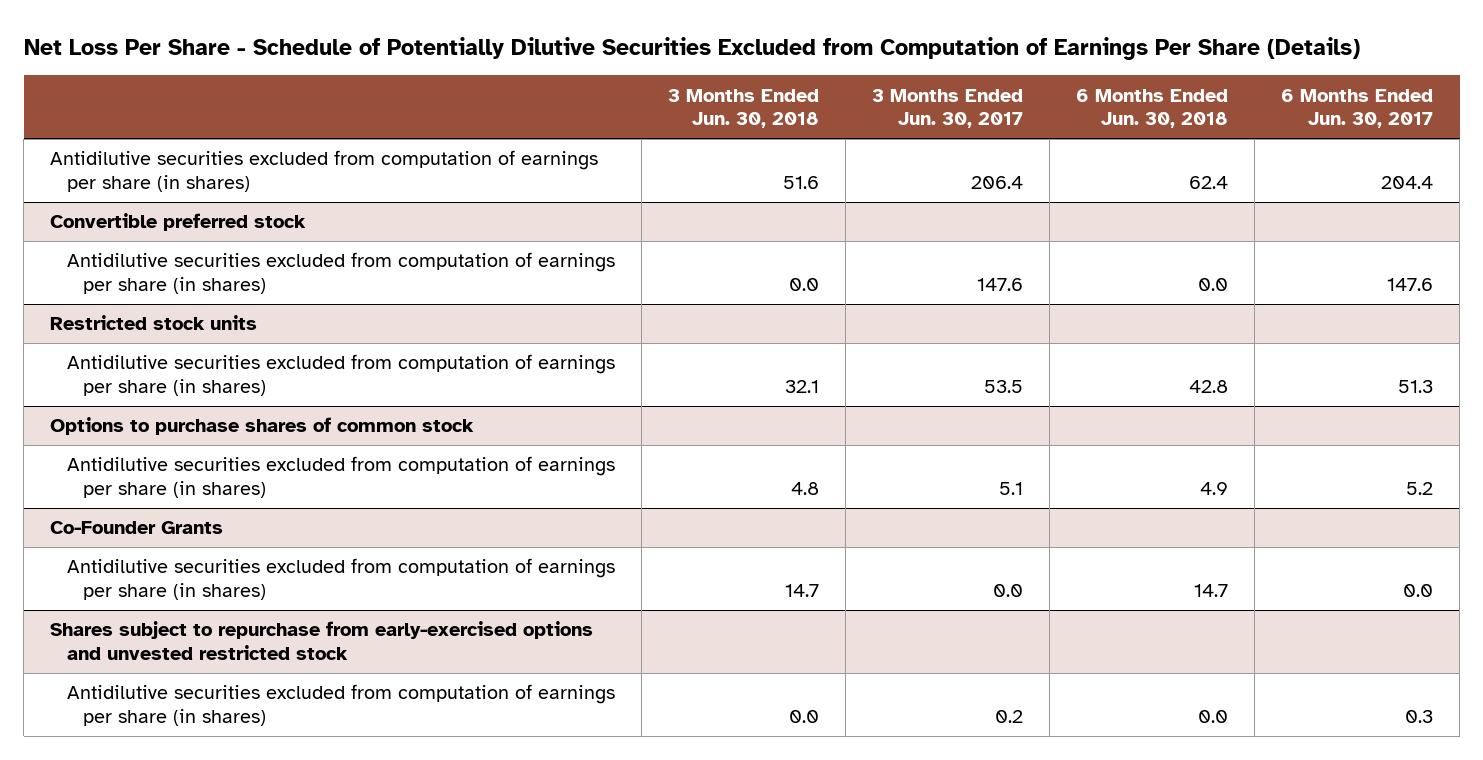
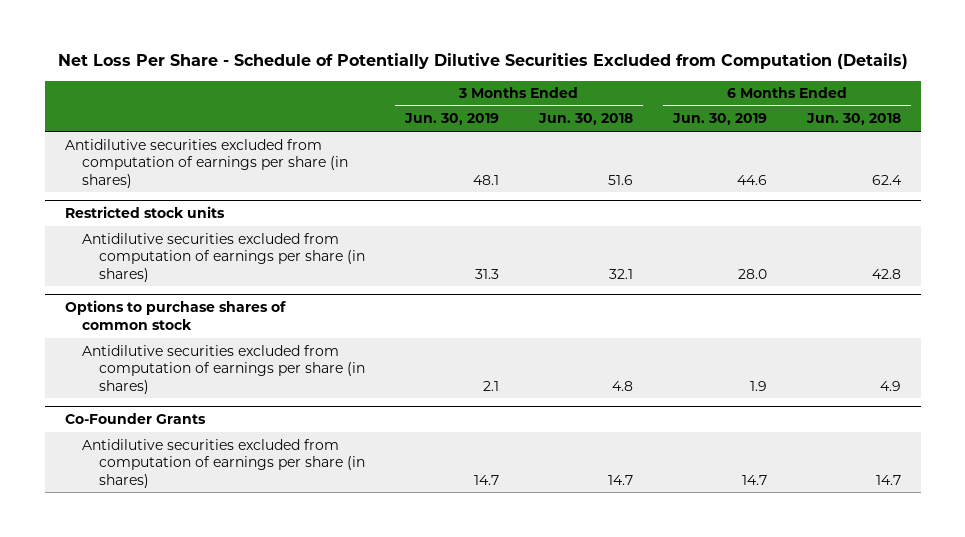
[23,37,1360,61] Net Loss Per Share - Schedule of Potentially Dilutive Securities Excluded from Computation of Earnings Per Share (Details) -> [57,53,908,70] Net Loss Per Share - Schedule of Potentially Dilutive Securities Excluded from Computation (Details)
[871,88,1023,129] 3 Months Ended Jun. 30, 2017 -> none
[1280,88,1433,129] 6 Months Ended Jun. 30, 2017 -> none
none -> [403,113,499,126] Jun. 30, 2019
none -> [671,113,767,126] Jun. 30, 2019
[50,213,307,232] Convertible preferred stock -> none
[66,252,615,295] Antidilutive securities excluded from computation of earnings per share (in shares) -> none
[50,621,594,661] Shares subject to repurchase from early-exercised options and unvested restricted stock -> none
[66,684,615,727] Antidilutive securities excluded from computation of earnings per share (in shares) -> none

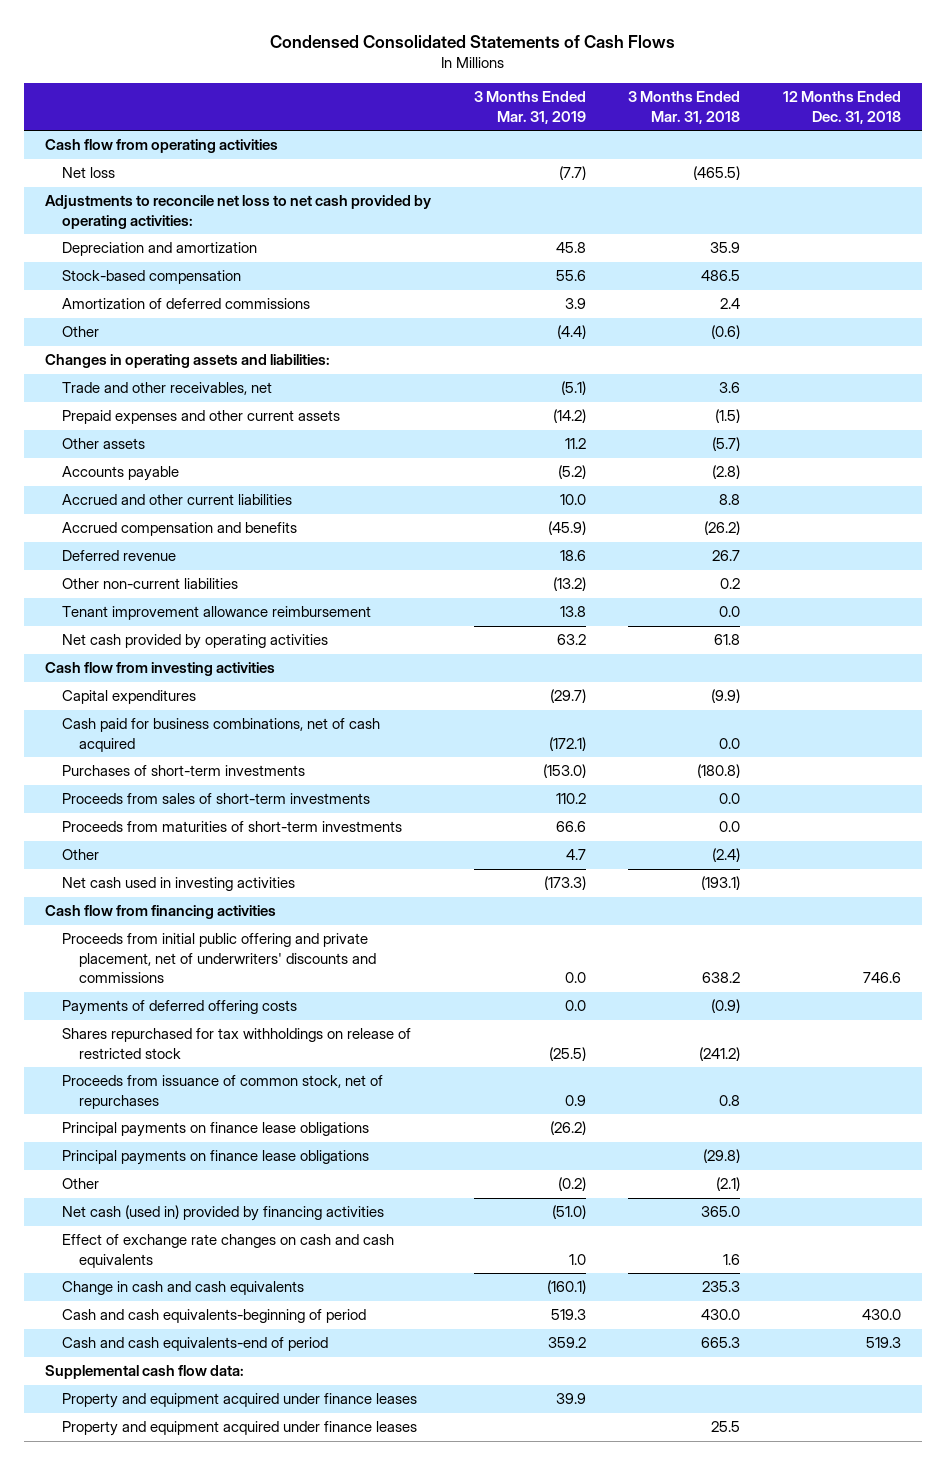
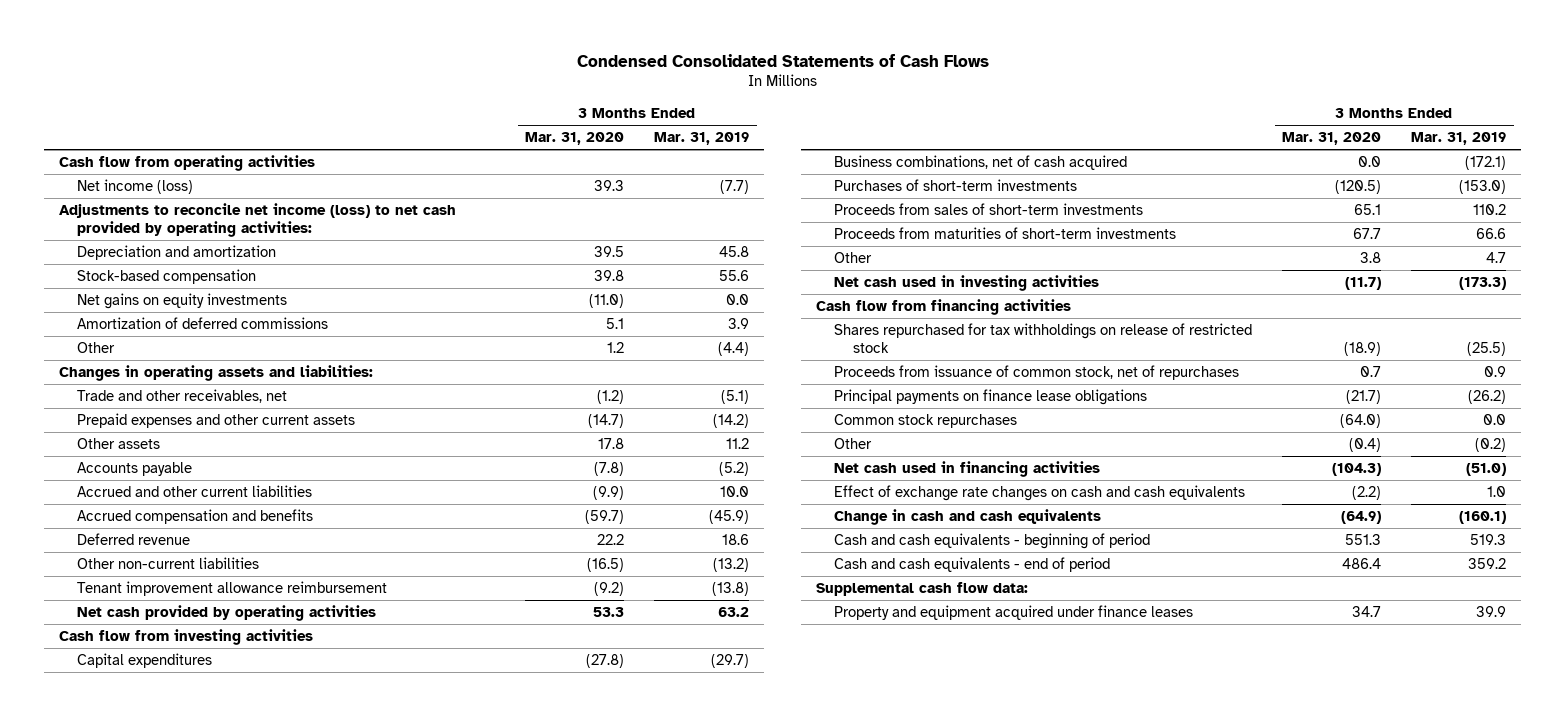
[628,91,741,124] 3 Months Ended Mar. 31, 2018 -> none
[782,91,901,124] 12 Months Ended Dec. 31, 2018 -> none
none -> [525,132,625,146] Mar. 31, 2020
[62,167,116,179] Net loss -> [77,179,194,195] Net income (loss)
[45,195,432,229] Adjustments to reconcile net loss to net cash provided by operating activities: -> [58,203,456,238] Adjustments to reconcile net income (loss) to net cash provided by operating activities:
none -> [77,293,288,310] Net gains on equity investments
[559,606,586,618] 13.8 -> [712,582,750,597] (13.8)
[62,718,381,752] Cash paid for business combinations, net of cash acquired -> [834,155,1128,171] Business combinations, net of cash acquired
[62,933,376,984] Proceeds from initial public offering and private placement, net of underwriters' discounts and commissions -> none
[62,1000,298,1016] Payments of deferred offering costs -> none
[62,1150,370,1166] Principal payments on finance lease obligations -> none
none -> [834,414,1018,429] Common stock repurchases
[62,1205,385,1222] Net cash (used in) provided by financing activities -> [834,461,1101,478] Net cash used in financing activities
[62,1309,367,1324] Cash and cash equivalents-beginning of period -> [834,533,1151,550] Cash and cash equivalents - beginning of period
[62,1337,329,1352] Cash and cash equivalents-end of period -> [834,557,1111,573] Cash and cash equivalents - end of period
[62,1421,418,1437] Property and equipment acquired under finance leases -> none

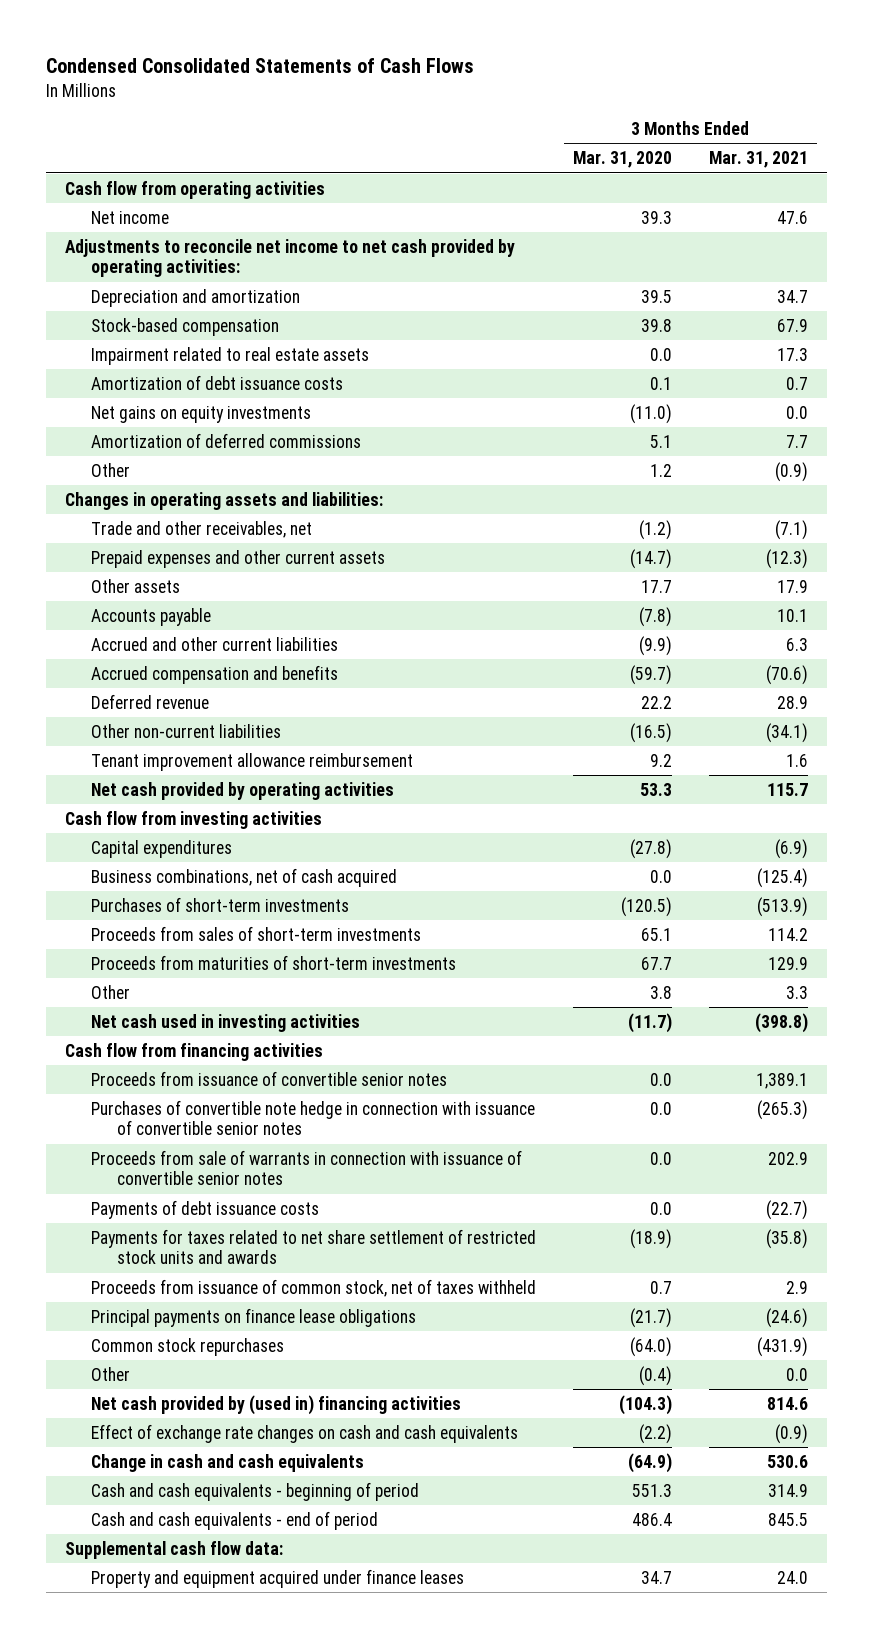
[654,132,750,146] Mar. 31, 2019 -> none
none -> [708,151,808,169] Mar. 31, 2021
[77,179,194,195] Net income (loss) -> [90,210,169,224] Net income
[58,203,456,238] Adjustments to reconcile net income (loss) to net cash provided by operating activities: -> [64,238,515,278] Adjustments to reconcile net income to net cash provided by operating activities:
none -> [90,346,369,365] Impairment related to real estate assets
none -> [90,374,343,390] Amortization of debt issuance costs
[598,438,625,450] 17.8 -> [640,579,672,593] 17.7
[594,582,625,597] (9.2) -> [649,753,672,767] 9.2
none -> [90,1070,447,1086] Proceeds from issuance of convertible senior notes
none -> [90,1099,535,1136] Purchases of convertible note hedge in connection with issuance of convertible senior notes
none -> [90,1149,522,1186] Proceeds from sale of warrants in connection with issuance of convertible senior notes
none -> [90,1199,319,1219] Payments of debt issuance costs
[834,323,1253,354] Shares repurchased for tax withholdings on release of restricted stock -> [90,1228,536,1265] Payments for taxes related to net share settlement of restricted stock units and awards
[834,365,1240,381] Proceeds from issuance of common stock, net of repurchases -> [90,1278,536,1297] Proceeds from issuance of common stock, net of taxes withheld
[834,461,1101,478] Net cash used in financing activities -> [90,1394,461,1415] Net cash provided by (used in) financing activities

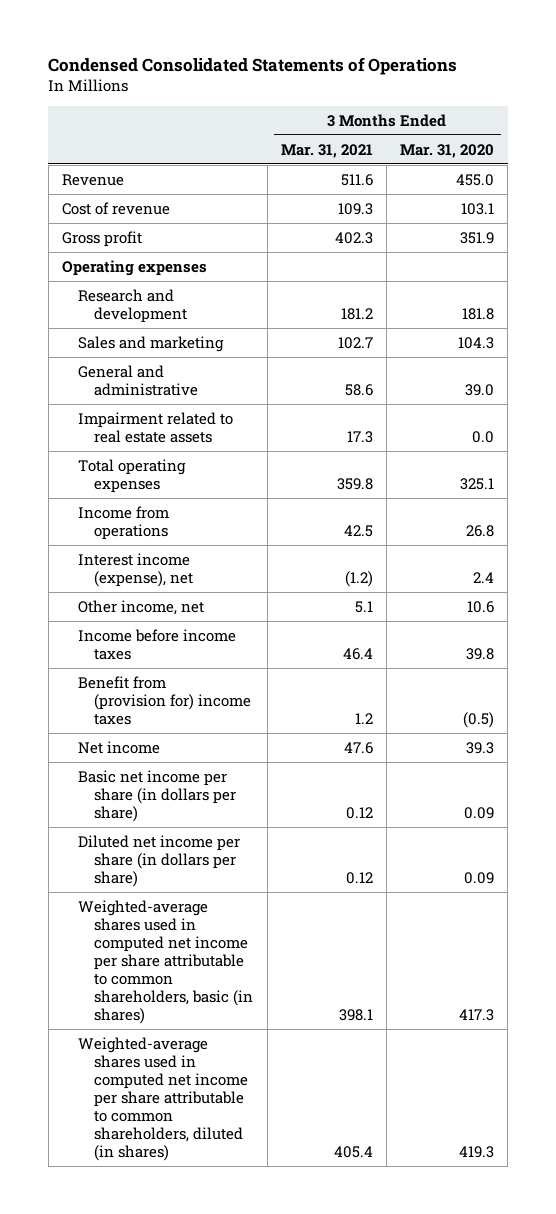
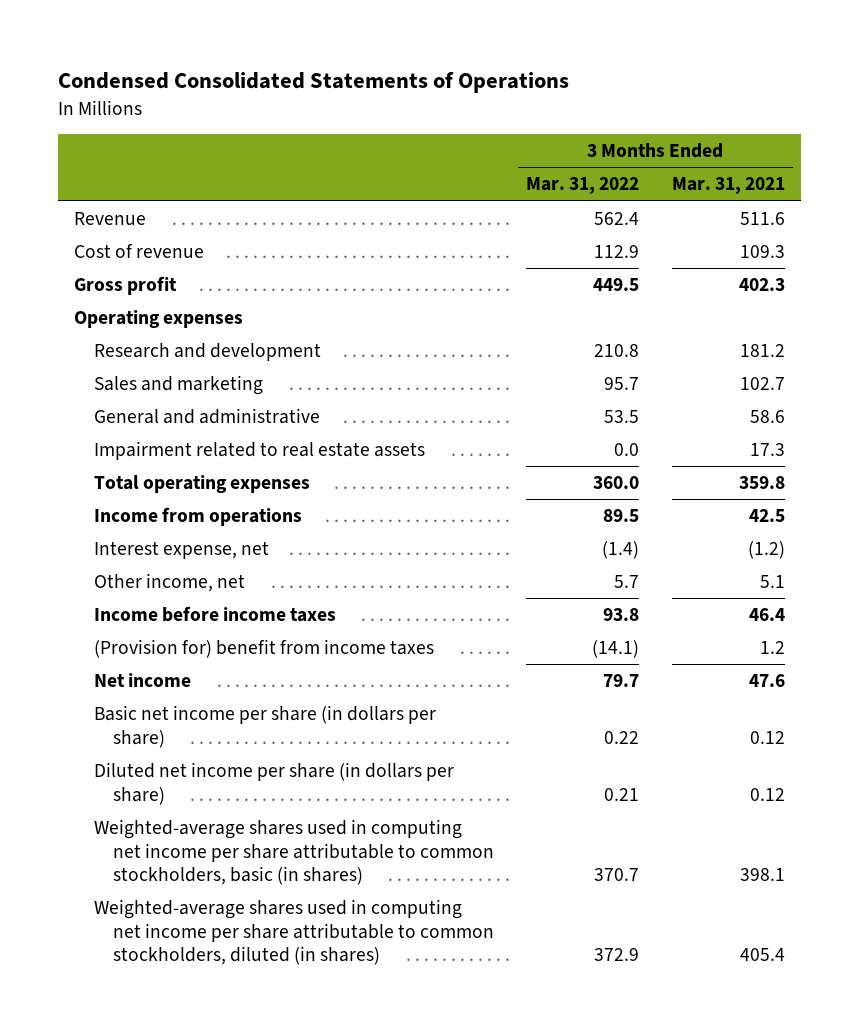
[399,143,494,158] Mar. 31, 2020 -> none
none -> [526,177,640,195] Mar. 31, 2022
[78,552,194,587] Interest income (expense), net -> [93,541,269,560] Interest expense, net
[78,675,252,725] Benefit from (provision for) income taxes -> [93,639,434,659] (Provision for) benefit from income taxes
[78,899,254,1024] Weighted-average shares used in computed net income per share attributable to common shareholders, basic (in shares) -> [93,819,494,886] Weighted-average shares used in computing net income per share attributable to common stockholders, basic (in shares)
[78,1036,249,1161] Weighted-average shares used in computed net income per share attributable to common shareholders, diluted (in shares) -> [93,899,494,966] Weighted-average shares used in computing net income per share attributable to common stockholders, diluted (in shares)

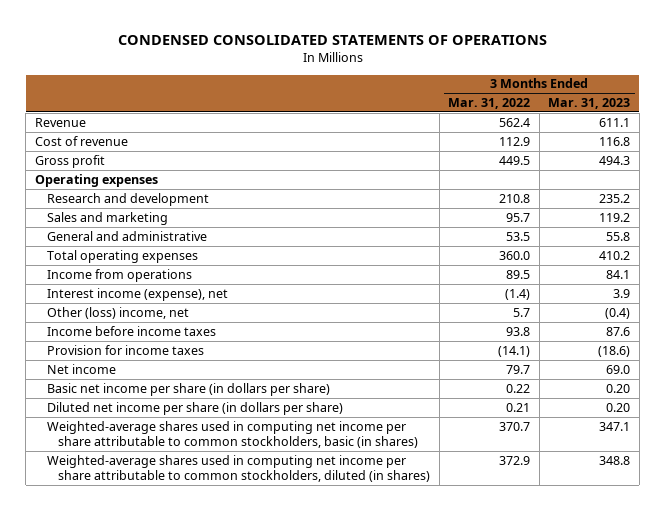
[58,72,570,94] Condensed Consolidated Statements of Operations -> [117,35,547,46] CONDENSED CONSOLIDATED STATEMENTS OF OPERATIONS
[671,177,785,195] Mar. 31, 2021 -> none
none -> [548,97,631,109] Mar. 31, 2023
[93,441,425,461] Impairment related to real estate assets -> none
[93,541,269,560] Interest expense, net -> [46,287,228,301] Interest income (expense), net
[93,573,245,593] Other income, net -> [46,306,189,319] Other (loss) income, net
[93,639,434,659] (Provision for) benefit from income taxes -> [46,344,204,355] Provision for income taxes

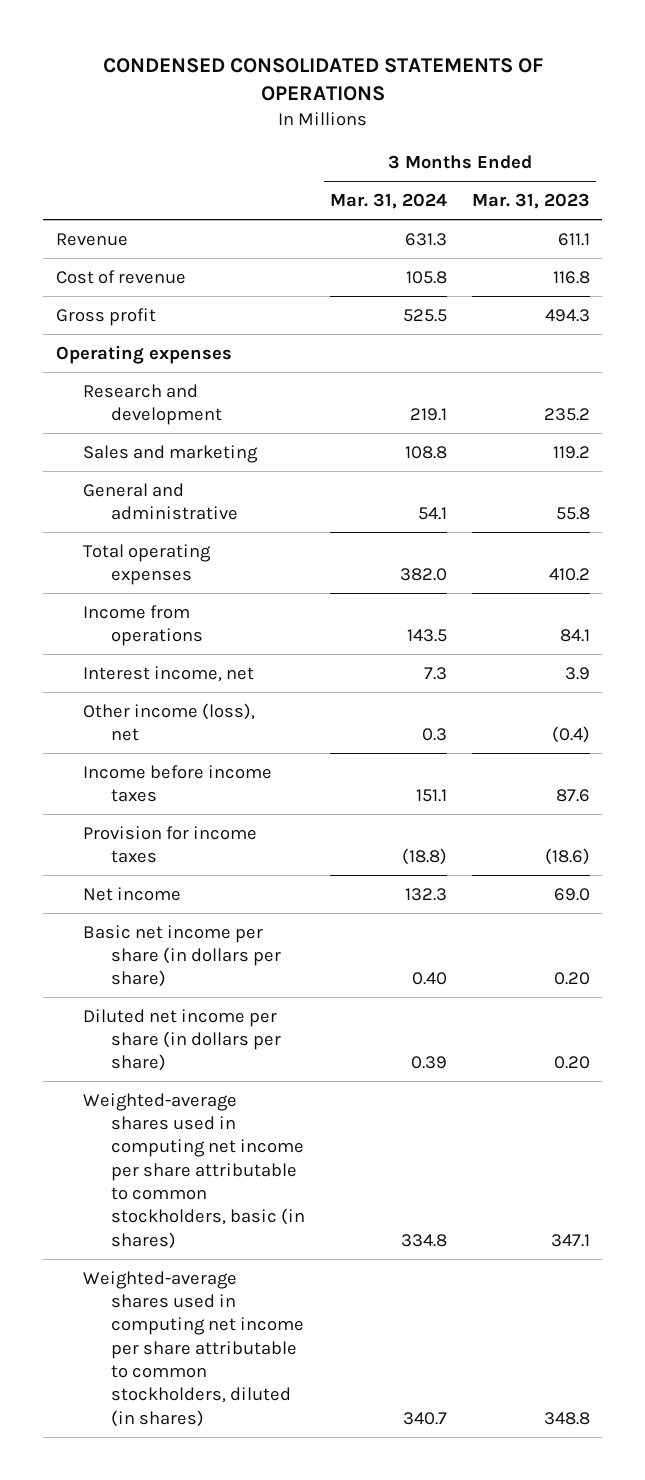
[448,97,531,109] Mar. 31, 2022 -> none
none -> [329,193,447,210] Mar. 31, 2024
[46,287,228,301] Interest income (expense), net -> [83,665,255,682] Interest income, net
[46,306,189,319] Other (loss) income, net -> [83,702,256,742] Other income (loss), net

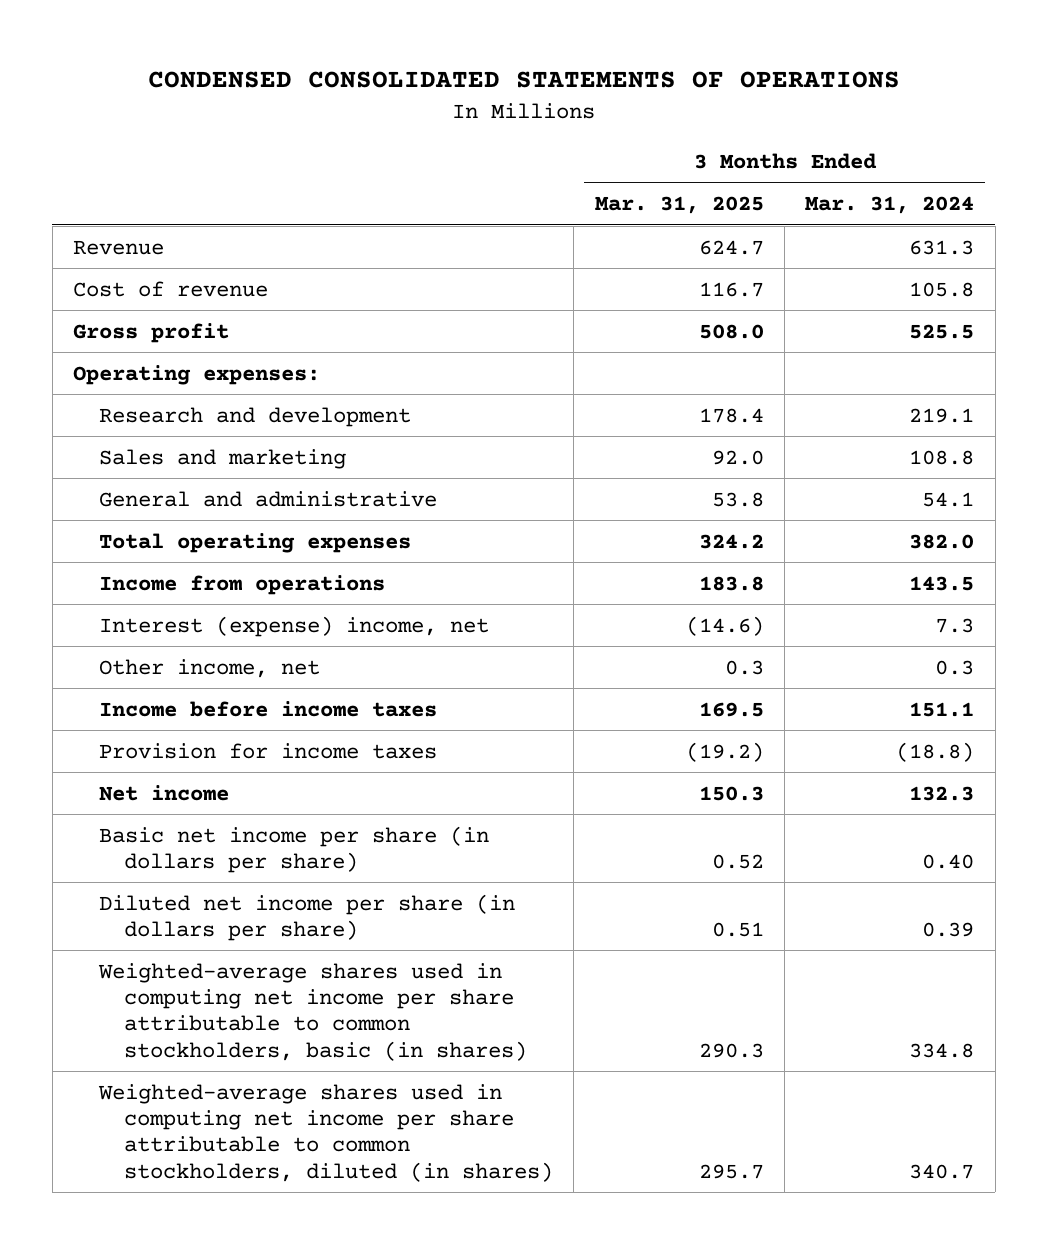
[471,193,590,210] Mar. 31, 2023 -> none
none -> [594,196,764,215] Mar. 31, 2025
[55,344,232,364] Operating expenses -> [73,364,321,385] Operating expenses:
[83,665,255,682] Interest income, net -> [98,615,489,637] Interest (expense) income, net
[83,702,256,742] Other income (loss), net -> [98,658,320,678] Other income, net

